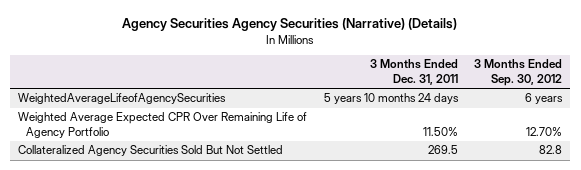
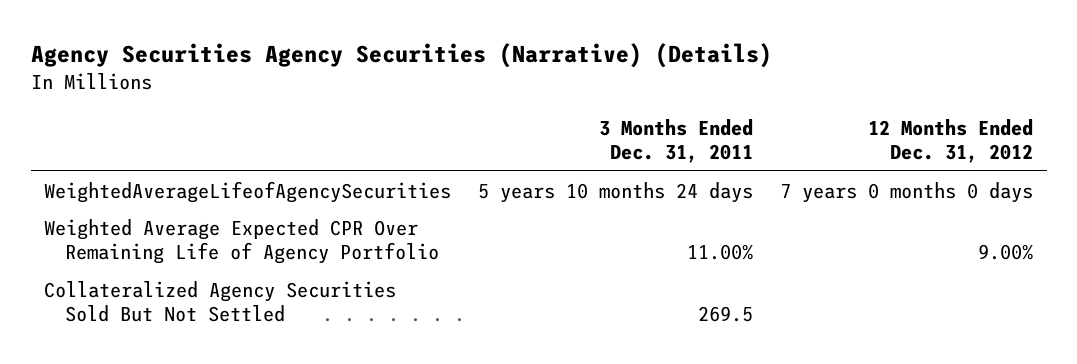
[474,59,563,87] 3 Months Ended Sep. 30, 2012 -> none
none -> [868,118,1034,164] 12 Months Ended Dec. 31, 2012
[422,127,458,137] 11.50% -> [687,244,754,261] 11.00%

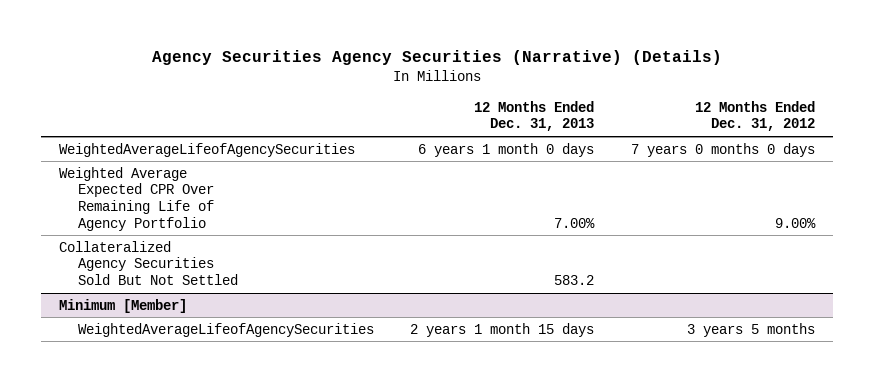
[599,118,754,164] 3 Months Ended Dec. 31, 2011 -> none
none -> [474,100,595,132] 12 Months Ended Dec. 31, 2013
none -> [59,298,188,313] Minimum [Member]
none -> [77,322,374,337] WeightedAverageLifeofAgencySecurities

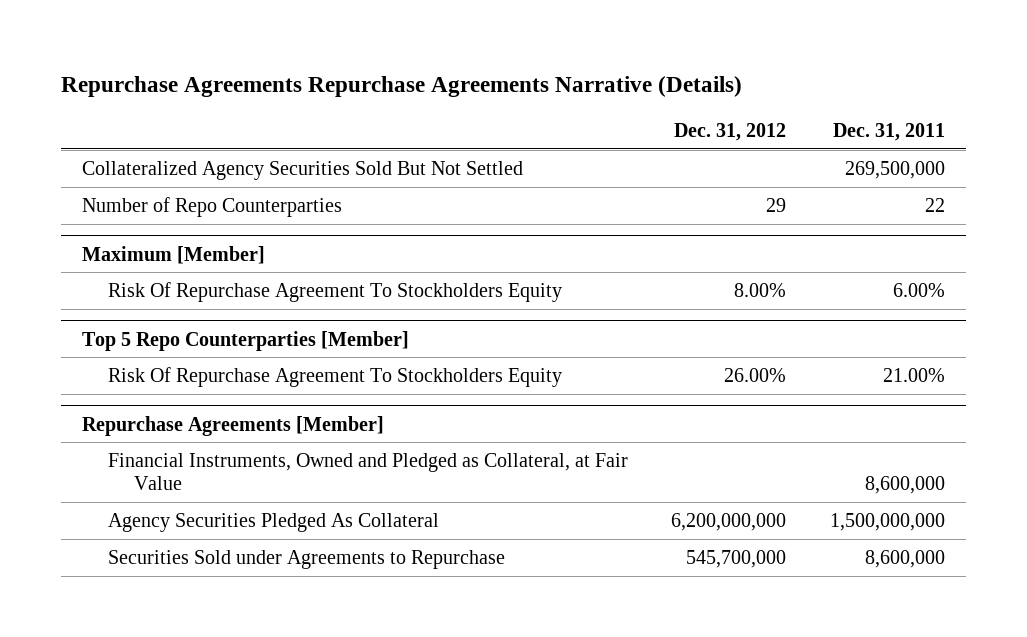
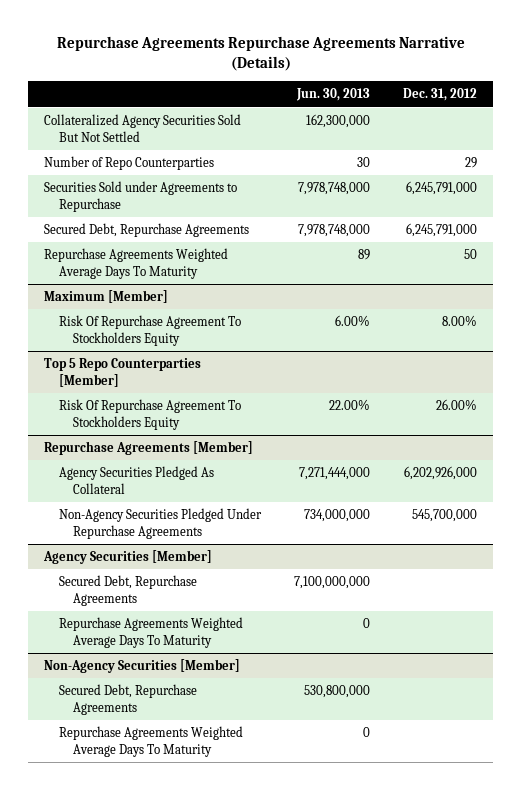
[832,122,945,141] Dec. 31, 2011 -> none
none -> [295,88,370,102] Jun. 30, 2013
none -> [44,181,238,212] Securities Sold under Agreements to Repurchase
none -> [44,223,250,238] Secured Debt, Repurchase Agreements
none -> [44,248,229,279] Repurchase Agreements Weighted Average Days To Maturity
[108,452,629,491] Financial Instruments, Owned and Pledged as Collateral, at Fair Value -> none
[671,512,787,531] 6,200,000,000 -> [403,466,477,481] 6,202,926,000
[108,549,506,569] Securities Sold under Agreements to Repurchase -> [58,508,262,539] Non-Agency Securities Pledged Under Repurchase Agreements
none -> [43,550,213,565] Agency Securities [Member]
none -> [58,575,197,606] Secured Debt, Repurchase Agreements
none -> [58,617,243,648] Repurchase Agreements Weighted Average Days To Maturity
none -> [44,659,241,674] Non-Agency Securities [Member]
none -> [58,684,197,715] Secured Debt, Repurchase Agreements
none -> [58,726,243,757] Repurchase Agreements Weighted Average Days To Maturity

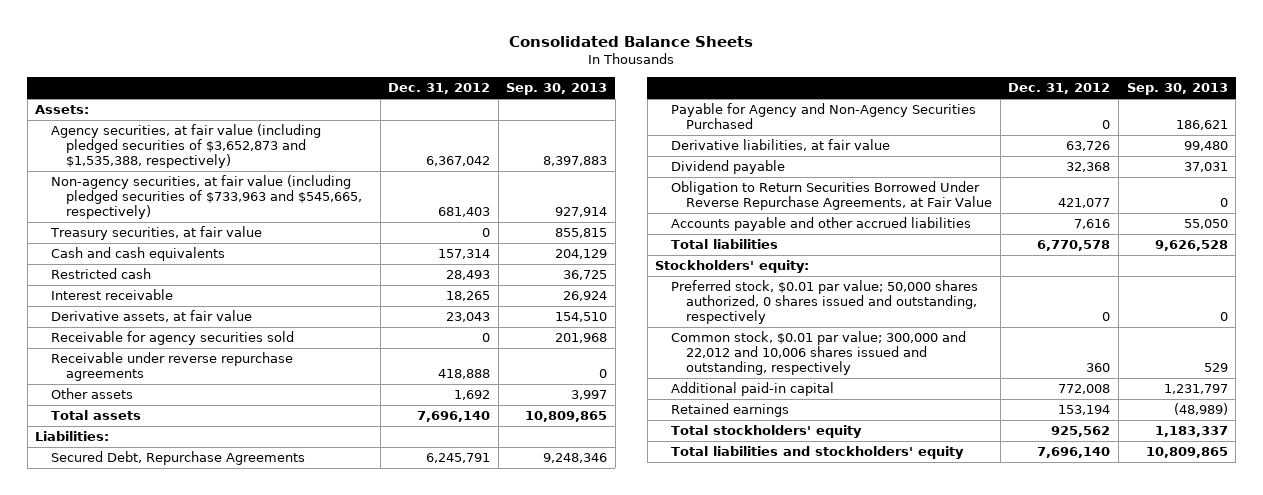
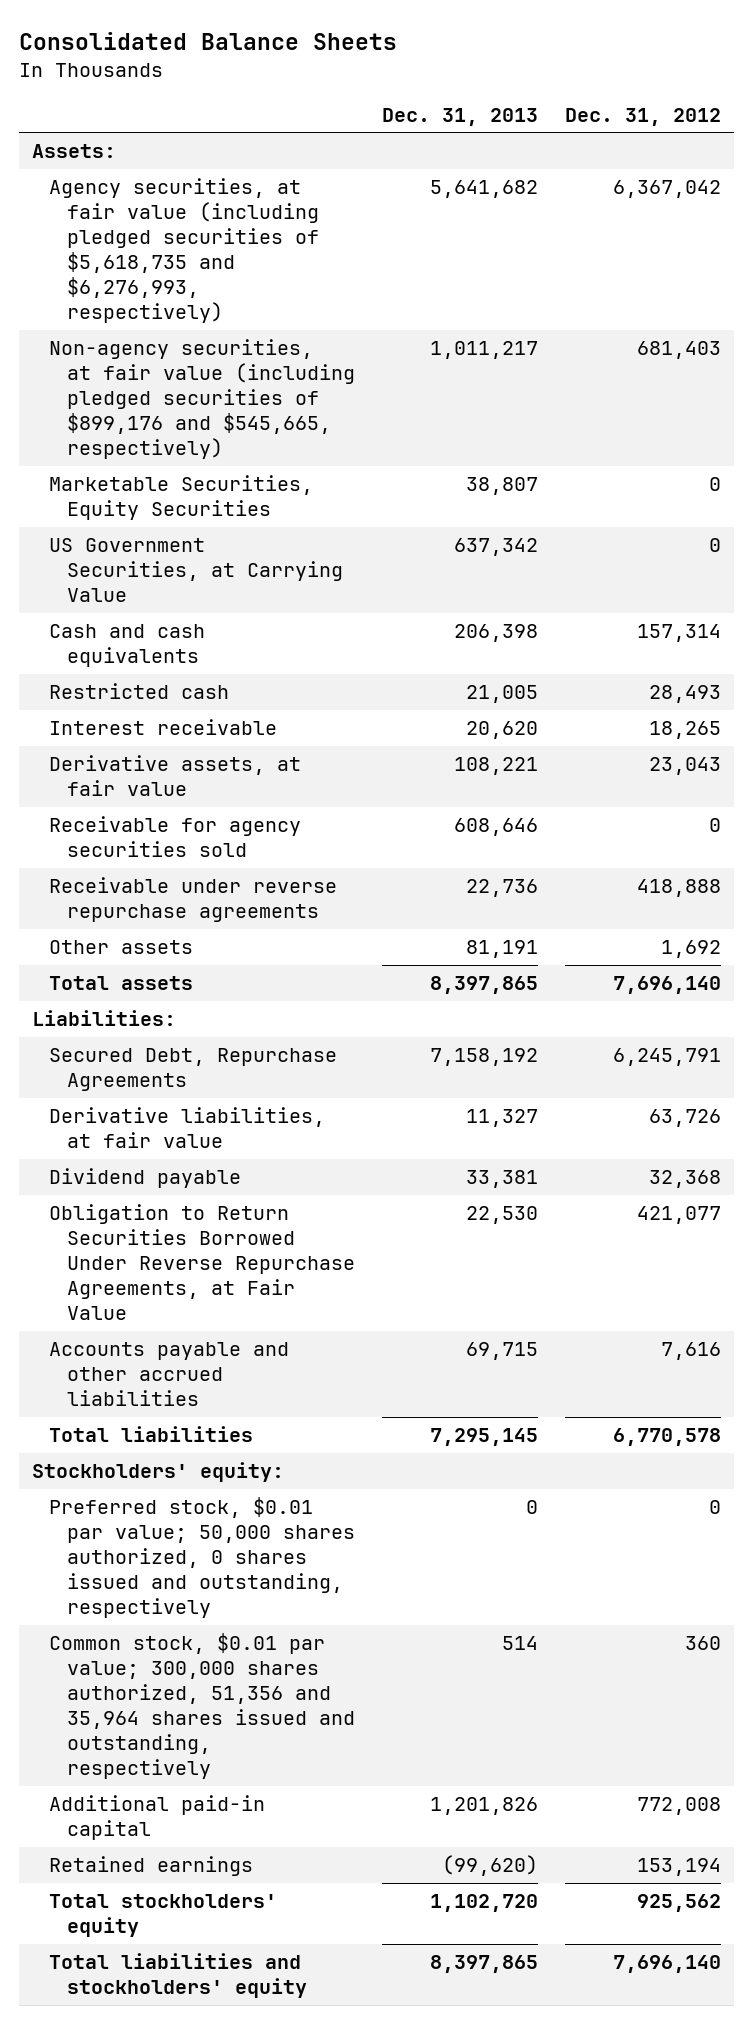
[506,83,608,96] Sep. 30, 2013 -> none
none -> [381,107,538,126] Dec. 31, 2013
[49,226,262,241] Treasury securities, at fair value -> none
[50,124,321,169] Agency securities, at fair value (including pledged securities of $3,652,873 and $1,535,388, respectively) -> [49,178,319,324] Agency securities, at fair value (including pledged securities of $5,618,735 and $6,276,993, respectively)
[50,175,362,220] Non-agency securities, at fair value (including pledged securities of $733,963 and $545,665, respectively) -> [49,339,355,460] Non-agency securities, at fair value (including pledged securities of $899,176 and $545,665, respectively)
none -> [49,475,314,521] Marketable Securities, Equity Securities
none -> [49,538,343,603] US Government Securities, at Carrying Value
[670,103,976,130] Payable for Agency and Non-Agency Securities Purchased -> none
[670,331,966,376] Common stock, $0.01 par value; 300,000 and 22,012 and 10,006 shares issued and outstanding, respectively -> [49,1633,355,1780] Common stock, $0.01 par value; 300,000 shares authorized, 51,356 and 35,964 shares issued and outstanding, respectively

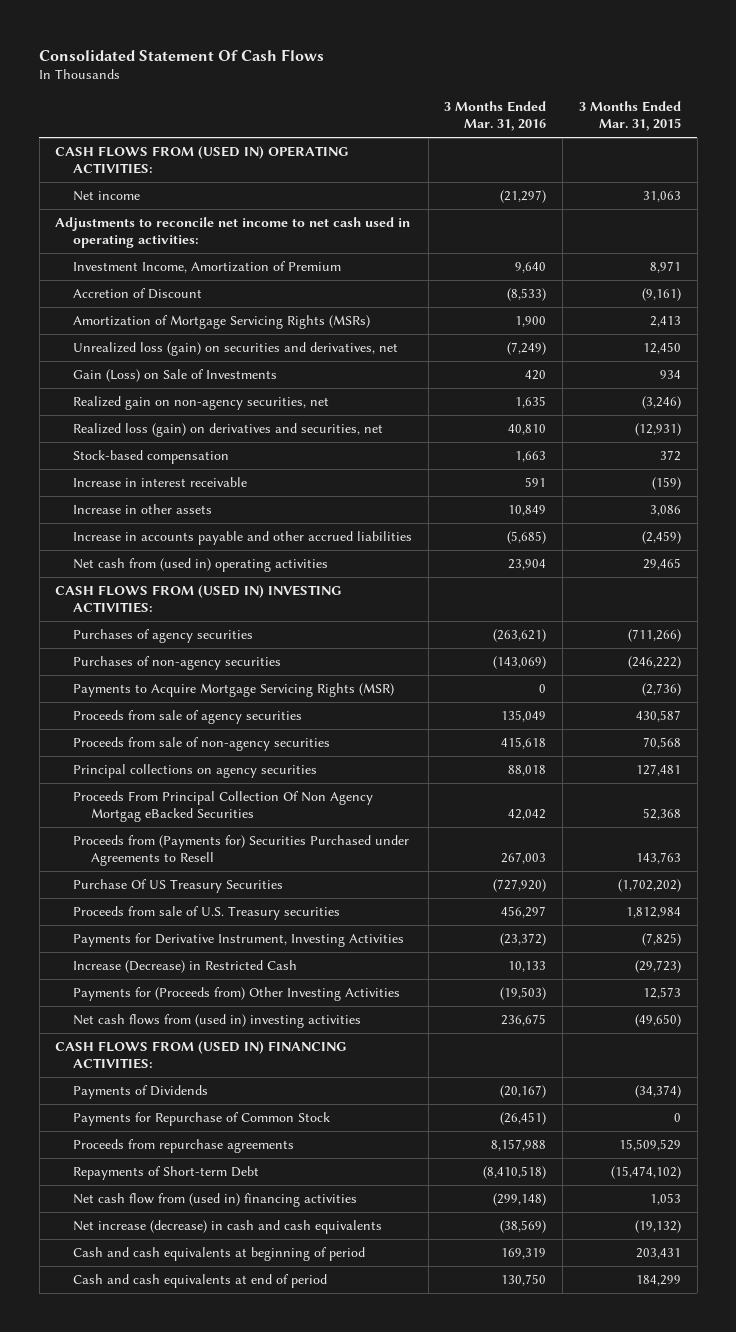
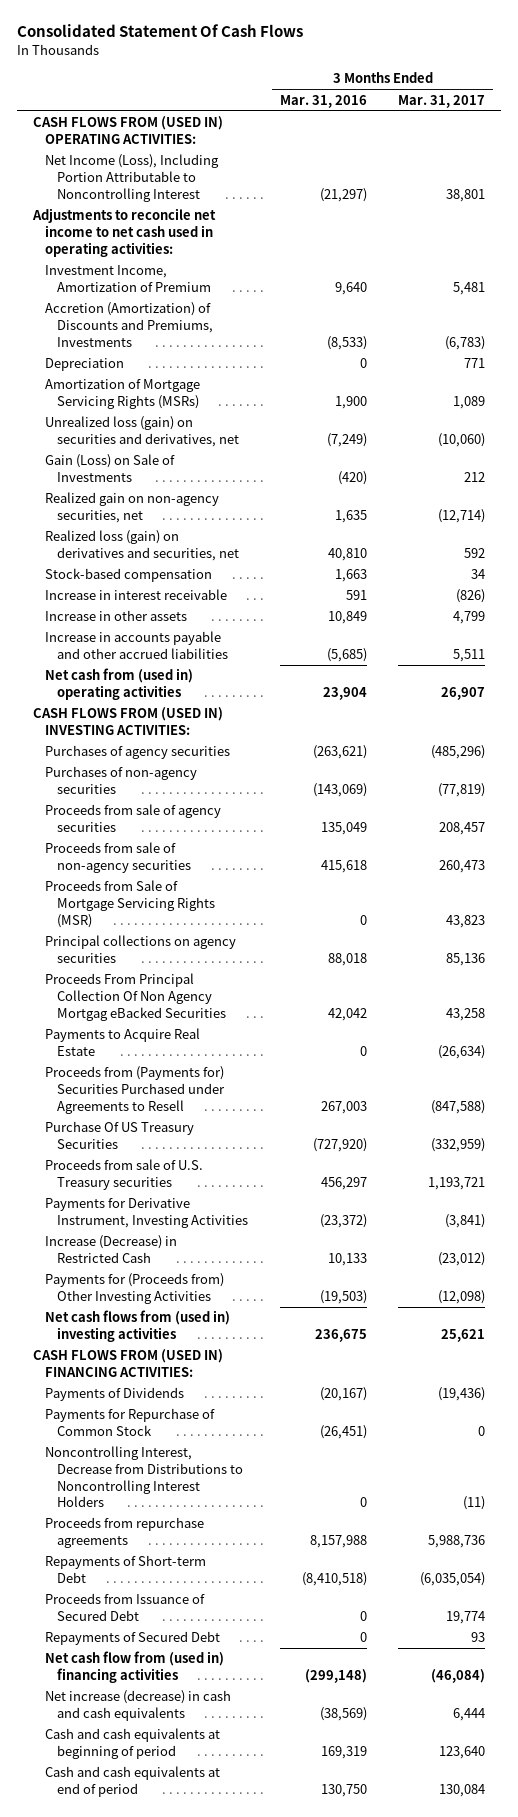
[578,101,681,132] 3 Months Ended Mar. 31, 2015 -> none
none -> [398,94,486,108] Mar. 31, 2017
[73,191,141,202] Net income -> [45,154,220,202] Net Income (Loss), Including Portion Attributable to Noncontrolling Interest
[73,288,203,300] Accretion of Discount -> [45,302,214,347] Accretion (Amortization) of Discounts and Premiums, Investments
none -> [45,358,125,372] Depreciation
[525,370,547,381] 420 -> [337,471,367,486] (420)
[73,683,395,698] Payments to Acquire Mortgage Servicing Rights (MSR) -> none
none -> [45,880,216,928] Proceeds from Sale of Mortgage Servicing Rights (MSR)
none -> [45,1028,201,1057] Payments to Acquire Real Estate
none -> [45,1446,244,1508] Noncontrolling Interest, Decrease from Distributions to Noncontrolling Interest Holders
none -> [45,1593,206,1622] Proceeds from Issuance of Secured Debt
none -> [45,1631,221,1646] Repayments of Secured Debt

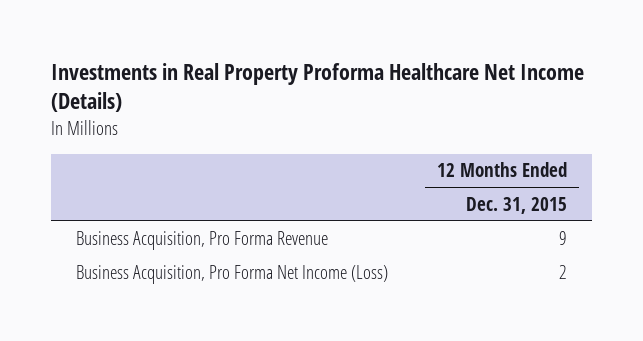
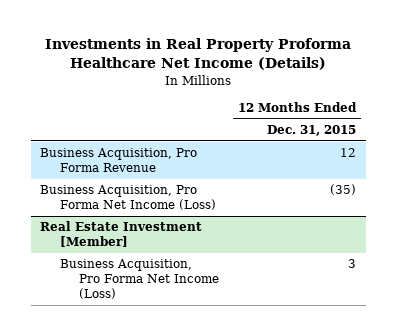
[559,231,568,246] 9 -> [340,148,357,158] 12
[559,265,568,280] 2 -> [330,184,357,196] (35)
none -> [40,221,203,248] Real Estate Investment [Member]
none -> [59,259,219,300] Business Acquisition, Pro Forma Net Income (Loss)

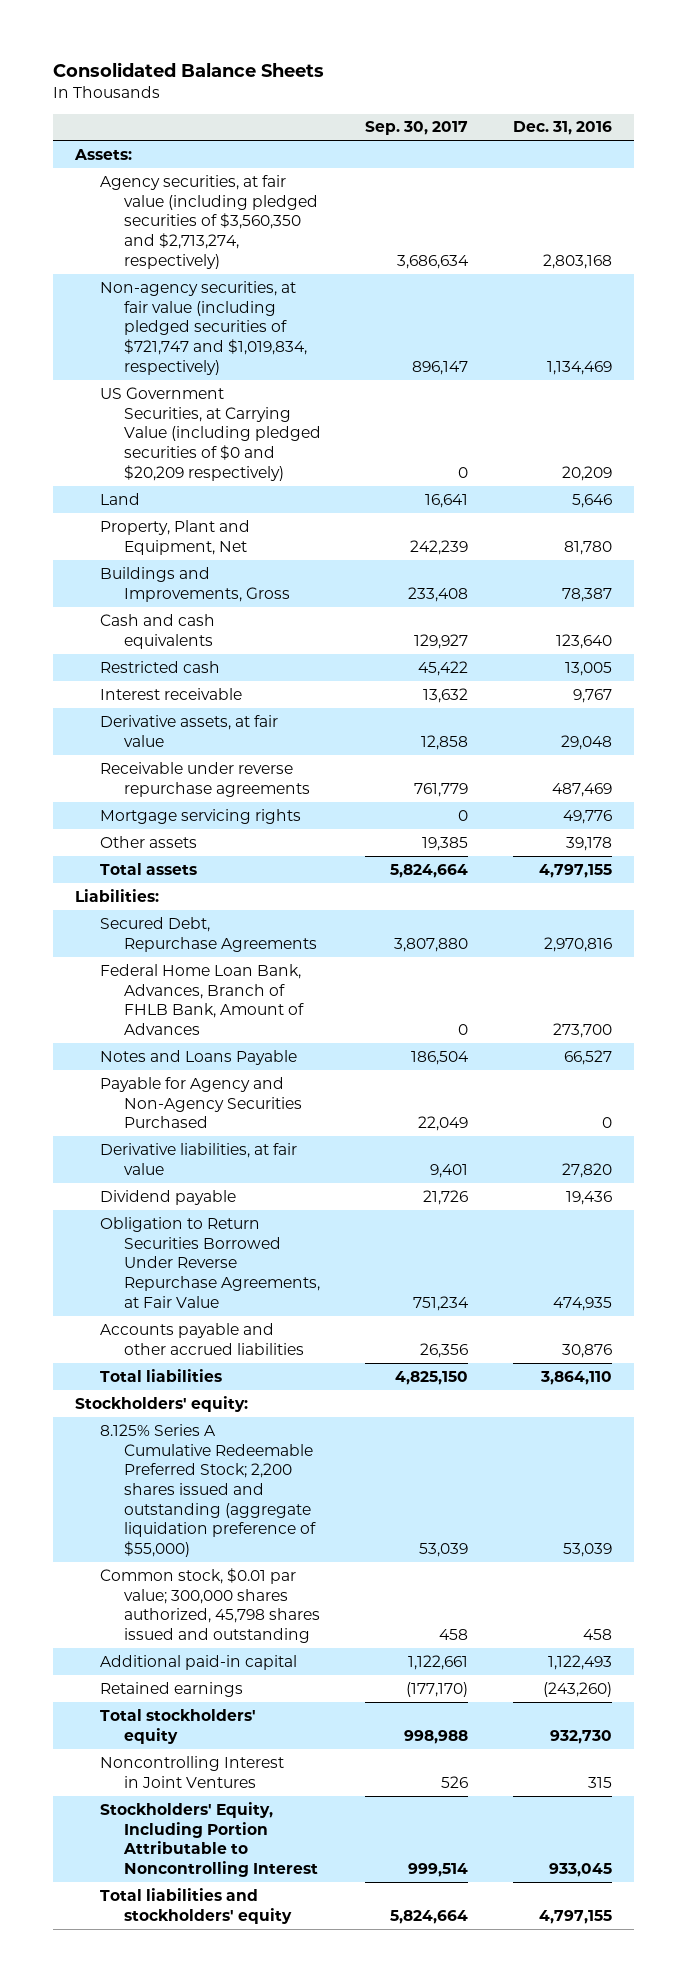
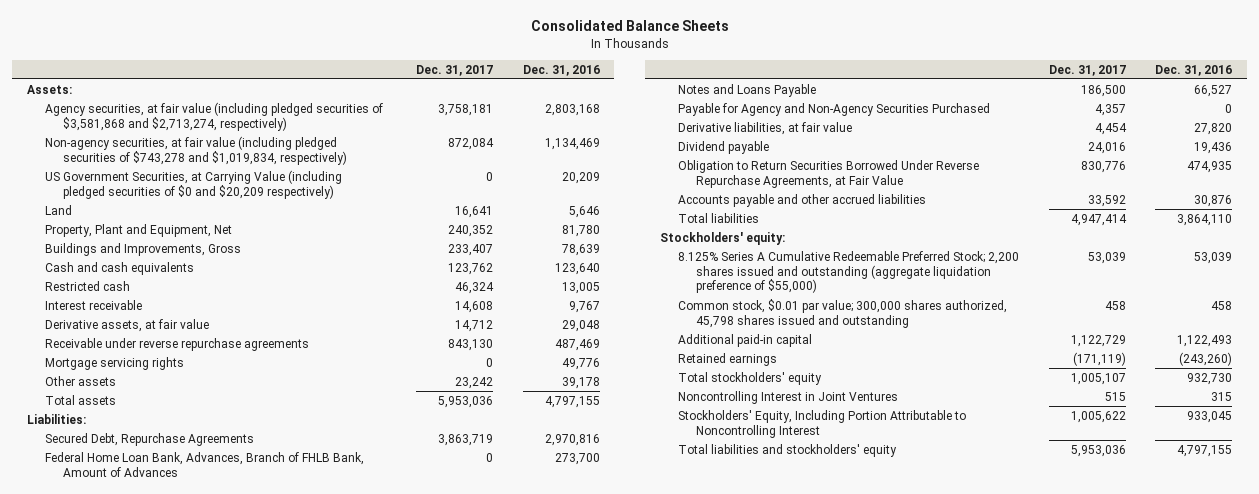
[365,121,469,136] Sep. 30, 2017 -> none
none -> [415,64,493,76] Dec. 31, 2017
[99,174,319,269] Agency securities, at fair value (including pledged securities of $3,560,350 and $2,713,274, respectively) -> [45,101,384,131] Agency securities, at fair value (including pledged securities of $3,581,868 and $2,713,274, respectively)
[99,280,308,375] Non-agency securities, at fair value (including pledged securities of $721,747 and $1,019,834, respectively) -> [45,135,348,165] Non-agency securities, at fair value (including pledged securities of $743,278 and $1,019,834, respectively)
[561,587,612,602] 78,387 -> [561,243,600,256] 78,639

